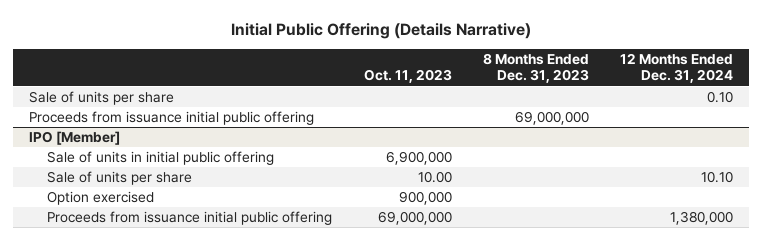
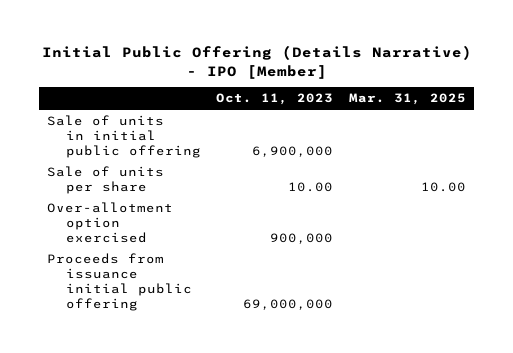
[231,23,532,40] Initial Public Offering (Details Narrative) -> [41,45,472,79] Initial Public Offering (Details Narrative) - IPO [Member]
[482,53,589,84] 8 Months Ended Dec. 31, 2023 -> none
[620,53,734,84] 12 Months Ended Dec. 31, 2024 -> none
none -> [349,93,467,106] Mar. 31, 2025
[28,91,174,106] Sale of units per share -> none
[28,111,314,126] Proceeds from issuance initial public offering -> none
[28,131,120,146] IPO [Member] -> none
[47,191,155,206] Option exercised -> [46,201,173,243] Over-allotment option exercised

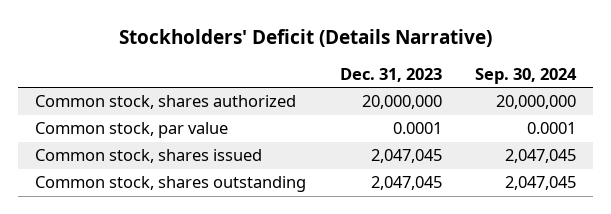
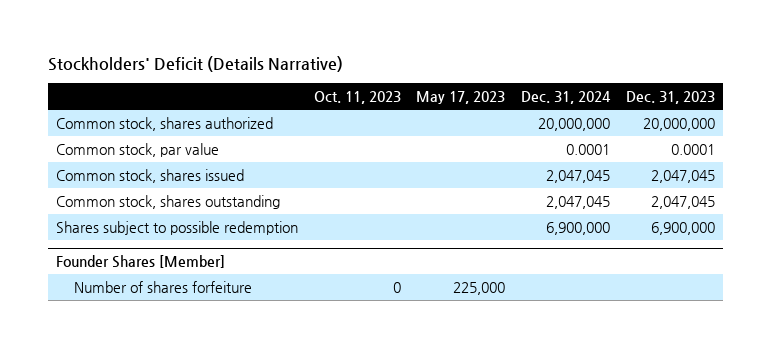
[474,67,577,84] Sep. 30, 2024 -> none
none -> [313,91,401,105] Oct. 11, 2023
none -> [416,91,506,105] May 17, 2023
none -> [521,91,612,105] Dec. 31, 2024
none -> [55,220,298,235] Shares subject to possible redemption
none -> [55,255,225,269] Founder Shares [Member]
none -> [73,280,252,293] Number of shares forfeiture

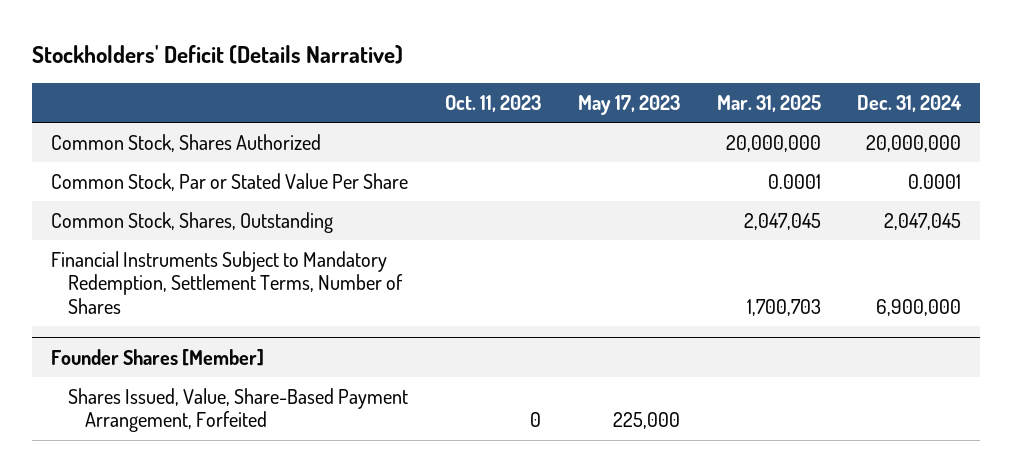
[625,91,715,105] Dec. 31, 2023 -> none
none -> [716,95,821,113] Mar. 31, 2025
[55,168,244,183] Common stock, shares issued -> none
[55,116,273,131] Common stock, shares authorized -> [50,133,321,152] Common Stock, Shares Authorized
[55,142,219,157] Common stock, par value -> [50,172,408,191] Common Stock, Par or Stated Value Per Share
[55,194,280,209] Common stock, shares outstanding -> [50,211,333,233] Common Stock, Shares, Outstanding
[55,220,298,235] Shares subject to possible redemption -> [50,250,404,314] Financial Instruments Subject to Mandatory Redemption, Settlement Terms, Number of Shares
[73,280,252,293] Number of shares forfeiture -> [68,387,409,433] Shares Issued, Value, Share-Based Payment Arrangement, Forfeited

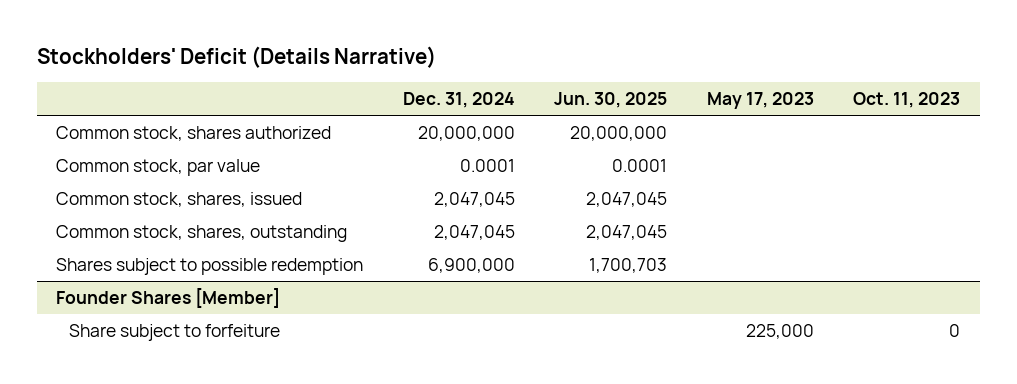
[716,95,821,113] Mar. 31, 2025 -> none
none -> [554,91,668,108] Jun. 30, 2025
[50,133,321,152] Common Stock, Shares Authorized -> [56,126,332,142] Common stock, shares authorized
[50,172,408,191] Common Stock, Par or Stated Value Per Share -> [56,159,261,177] Common stock, par value
none -> [56,192,303,208] Common stock, shares, issued
[50,211,333,233] Common Stock, Shares, Outstanding -> [56,225,348,243] Common stock, shares, outstanding
[50,250,404,314] Financial Instruments Subject to Mandatory Redemption, Settlement Terms, Number of Shares -> [56,258,364,276] Shares subject to possible redemption
[68,387,409,433] Shares Issued, Value, Share-Based Payment Arrangement, Forfeited -> [69,324,281,342] Share subject to forfeiture

